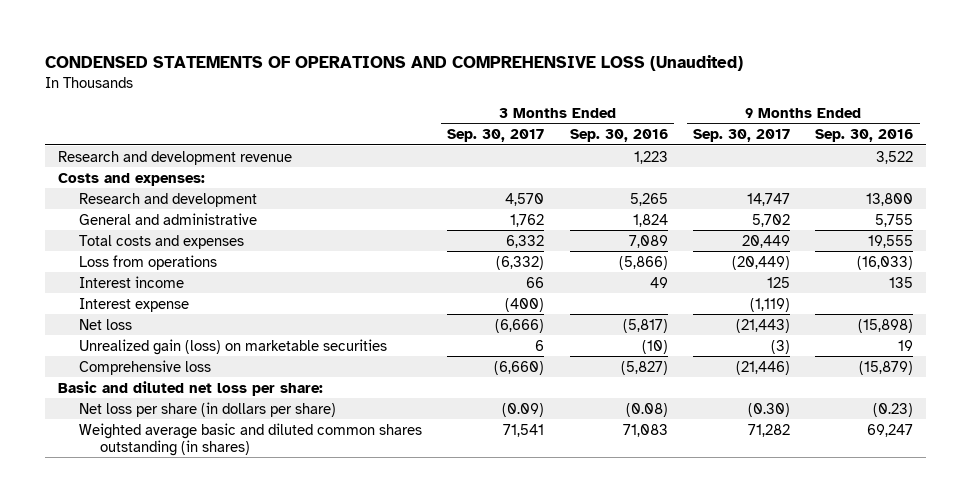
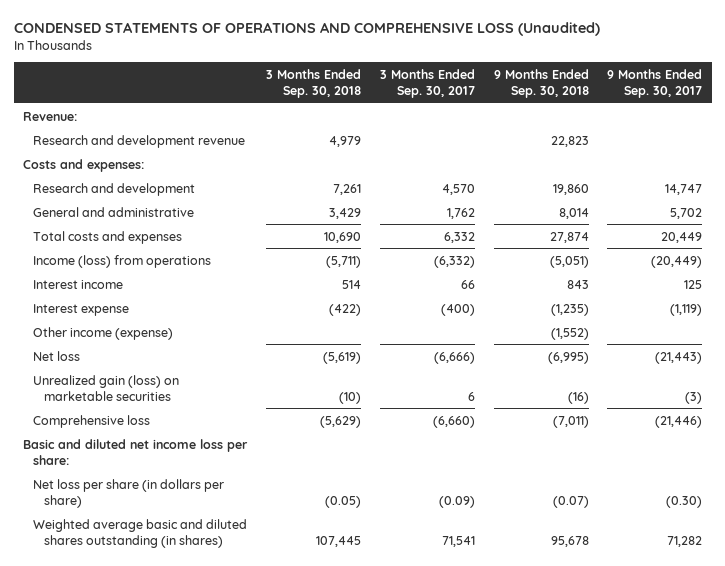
[569,129,668,143] Sep. 30, 2016 -> none
[815,129,914,143] Sep. 30, 2016 -> none
none -> [266,68,362,98] 3 Months Ended Sep. 30, 2018
none -> [493,68,589,98] 9 Months Ended Sep. 30, 2018
none -> [23,111,78,121] Revenue:
[79,254,218,270] Loss from operations -> [33,254,212,268] Income (loss) from operations
none -> [33,326,174,340] Other income (expense)
[57,380,323,396] Basic and diluted net loss per share: -> [23,438,249,465] Basic and diluted net income loss per share:
[79,422,423,456] Weighted average basic and diluted common shares outstanding (in shares) -> [33,518,248,548] Weighted average basic and diluted shares outstanding (in shares)

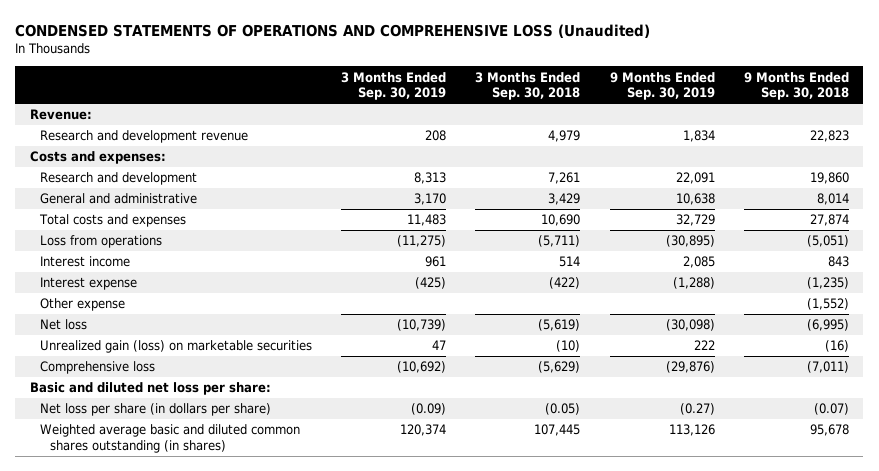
[379,68,475,98] 3 Months Ended Sep. 30, 2017 -> none
[607,68,703,98] 9 Months Ended Sep. 30, 2017 -> none
none -> [341,71,447,101] 3 Months Ended Sep. 30, 2019
none -> [609,71,715,101] 9 Months Ended Sep. 30, 2019
[33,254,212,268] Income (loss) from operations -> [39,235,162,249] Loss from operations
[33,326,174,340] Other income (expense) -> [39,298,125,312] Other expense
[23,438,249,465] Basic and diluted net income loss per share: -> [29,382,271,396] Basic and diluted net loss per share:
[33,518,248,548] Weighted average basic and diluted shares outstanding (in shares) -> [39,424,300,453] Weighted average basic and diluted common shares outstanding (in shares)

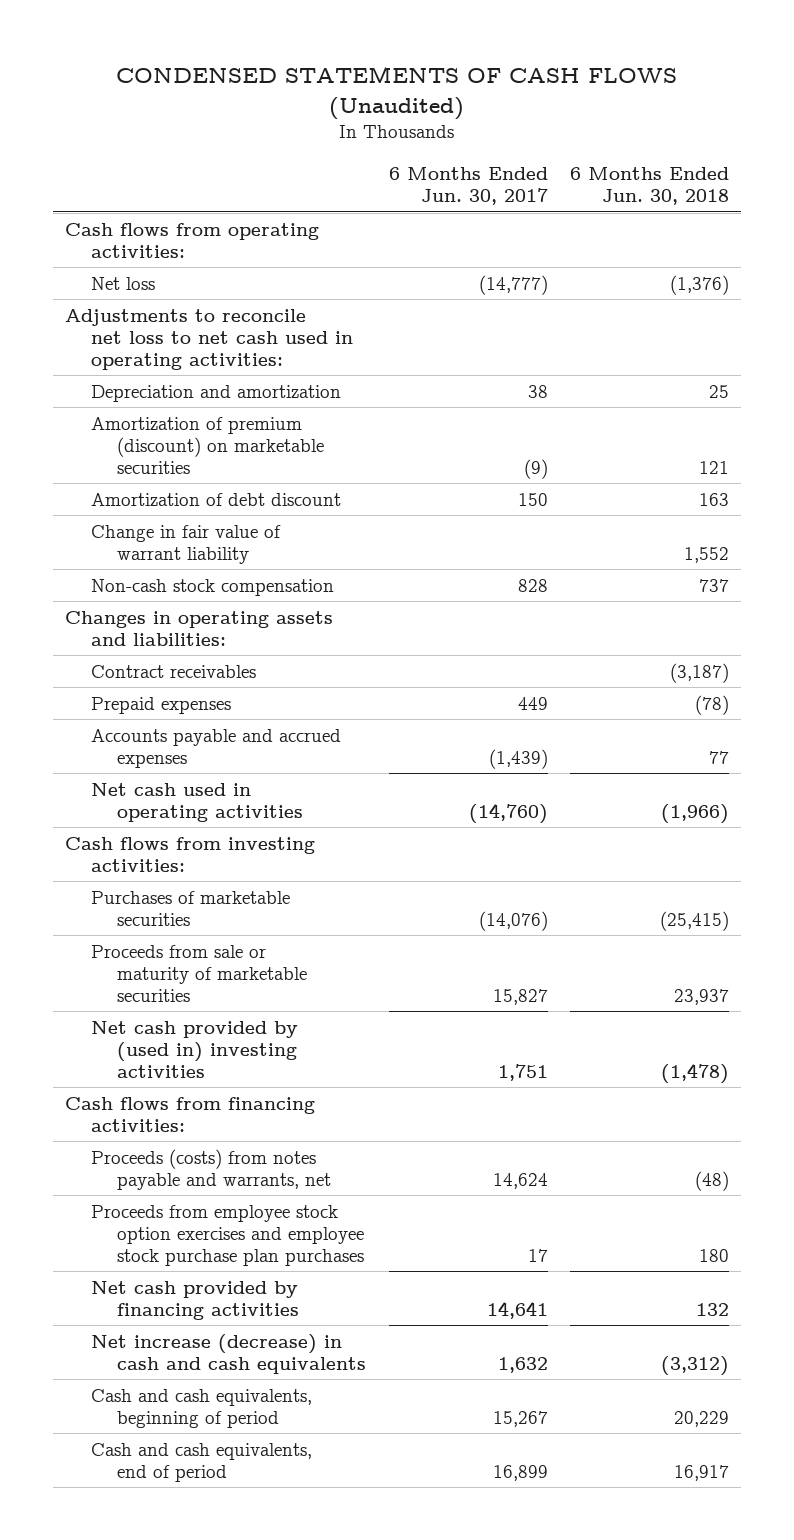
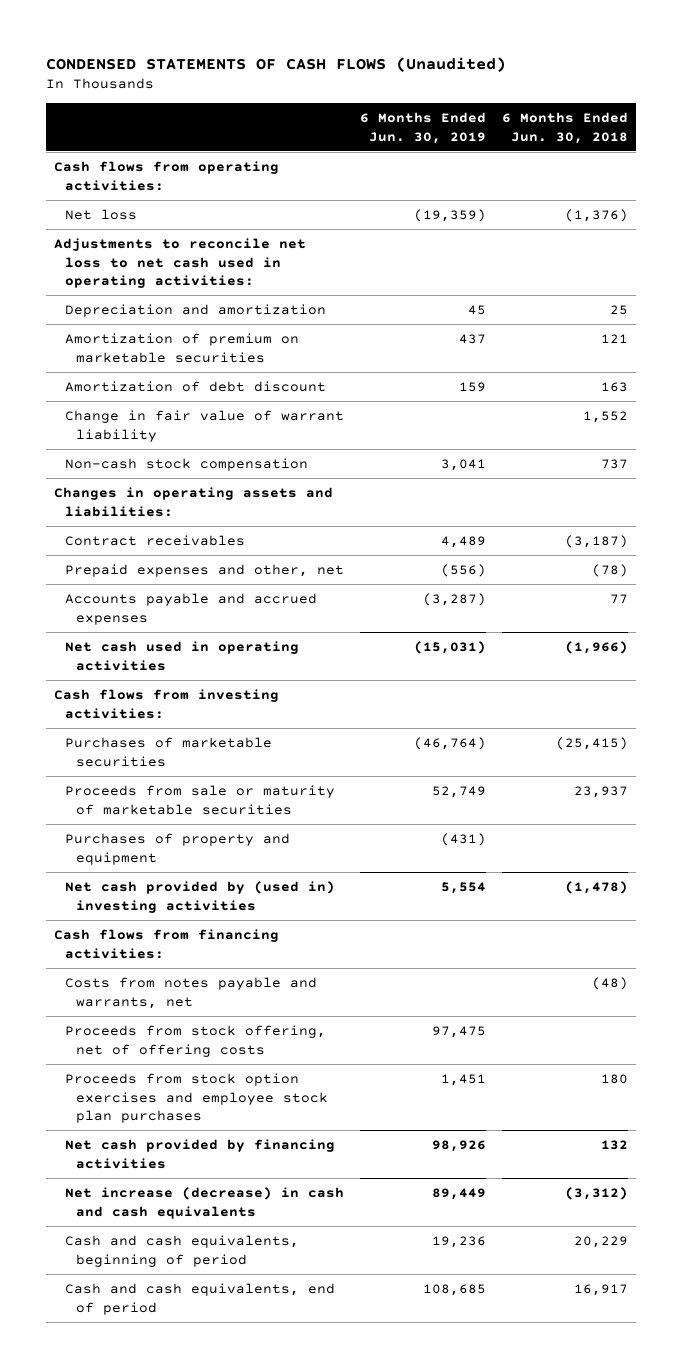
[388,167,548,206] 6 Months Ended Jun. 30, 2017 -> none
none -> [360,111,487,144] 6 Months Ended Jun. 30, 2019
[91,416,325,474] Amortization of premium (discount) on marketable securities -> [64,332,299,363] Amortization of premium on marketable securities
[91,696,232,714] Prepaid expenses -> [64,563,344,577] Prepaid expenses and other, net
none -> [64,832,290,865] Purchases of property and equipment
[91,1148,332,1190] Proceeds (costs) from notes payable and warrants, net -> [64,976,317,1009] Costs from notes payable and warrants, net
none -> [64,1024,326,1057] Proceeds from stock offering, net of offering costs
[91,1204,365,1266] Proceeds from employee stock option exercises and employee stock purchase plan purchases -> [64,1072,328,1124] Proceeds from stock option exercises and employee stock plan purchases

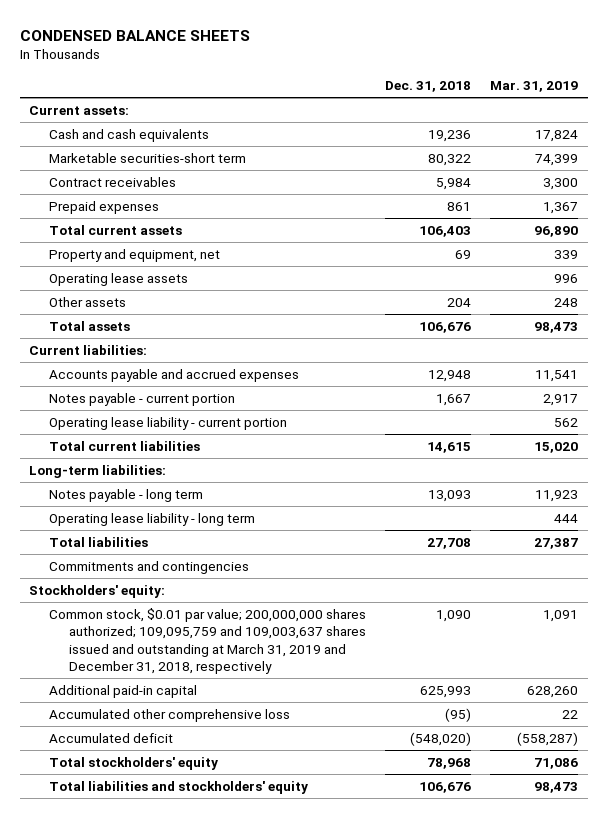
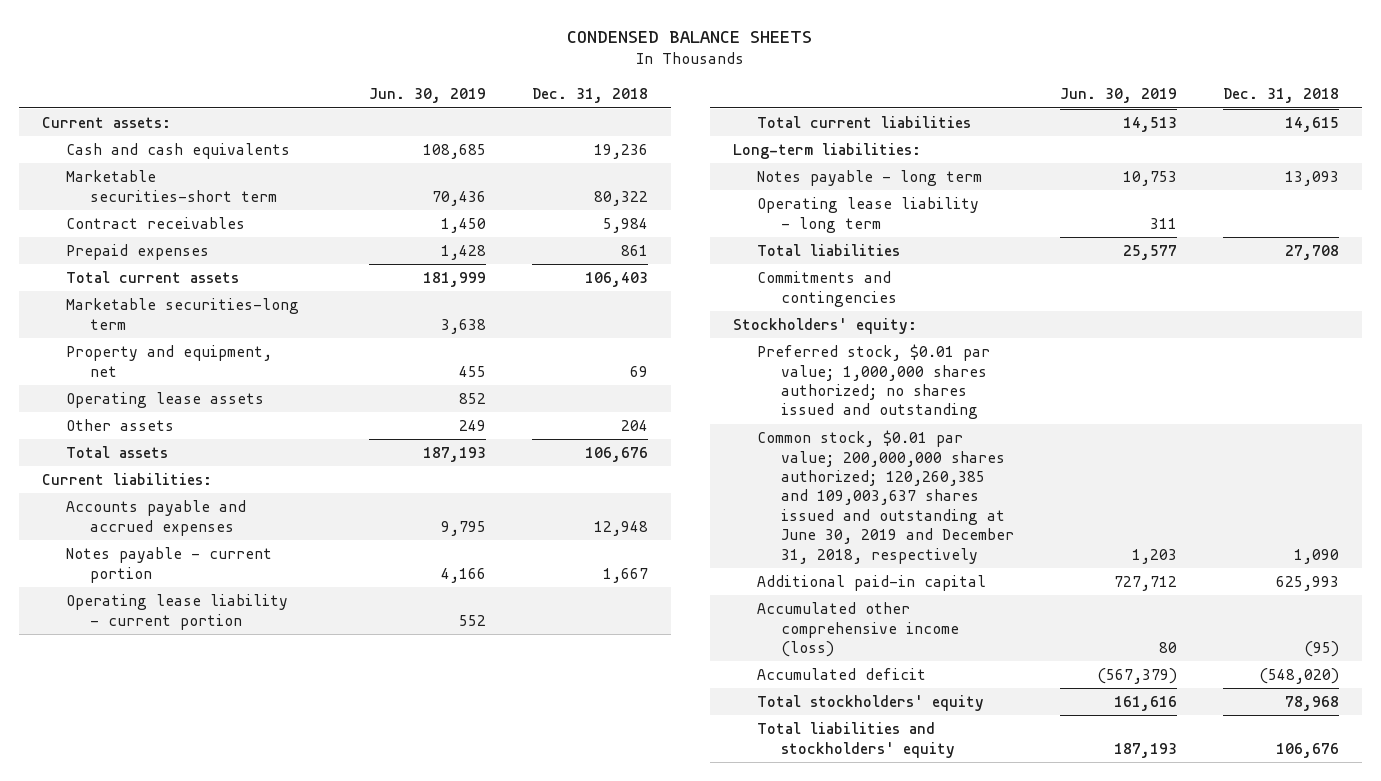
[490,80,579,92] Mar. 31, 2019 -> none
none -> [368,88,486,104] Jun. 30, 2019
none -> [65,298,299,330] Marketable securities-long term
none -> [757,344,991,420] Preferred stock, $0.01 par value; 1,000,000 shares authorized; no shares issued and outstanding
[49,608,367,675] Common stock, $0.01 par value; 200,000,000 shares authorized; 109,095,759 and 109,003,637 shares issued and outstanding at March 31, 2019 and December 31, 2018, respectively -> [757,430,1015,564] Common stock, $0.01 par value; 200,000,000 shares authorized; 120,260,385 and 109,003,637 shares issued and outstanding at June 30, 2019 and December 31, 2018, respectively
[49,709,291,723] Accumulated other comprehensive loss -> [757,602,960,658] Accumulated other comprehensive income (loss)

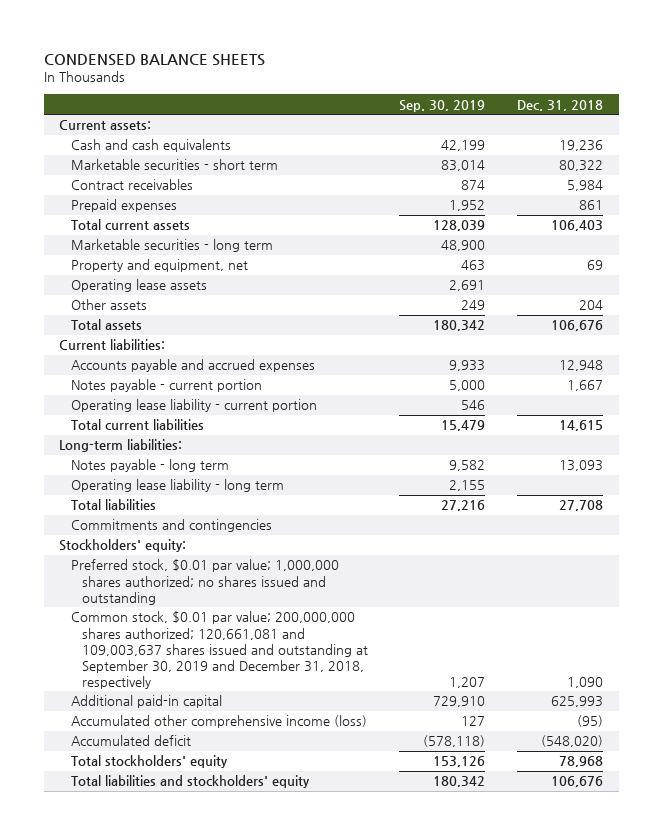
[368,88,486,104] Jun. 30, 2019 -> none
none -> [399,99,486,112] Sep. 30, 2019
[65,170,277,202] Marketable securities-short term -> [70,159,278,171] Marketable securities - short term
[65,298,299,330] Marketable securities-long term -> [70,239,273,253] Marketable securities - long term
[757,430,1015,564] Common stock, $0.01 par value; 200,000,000 shares authorized; 120,260,385 and 109,003,637 shares issued and outstanding at June 30, 2019 and December 31, 2018, respectively -> [70,611,368,690] Common stock, $0.01 par value; 200,000,000 shares authorized; 120,661,081 and 109,003,637 shares issued and outstanding at September 30, 2019 and December 31, 2018, respectively

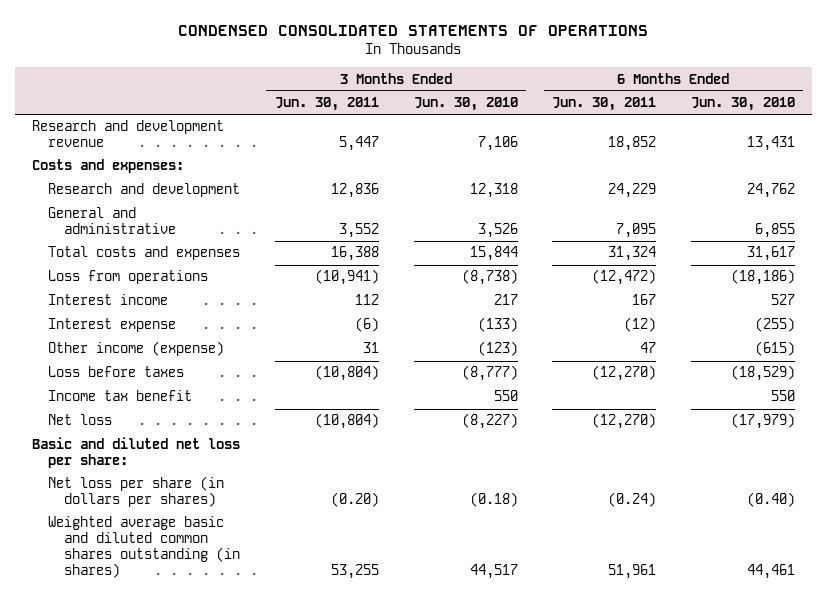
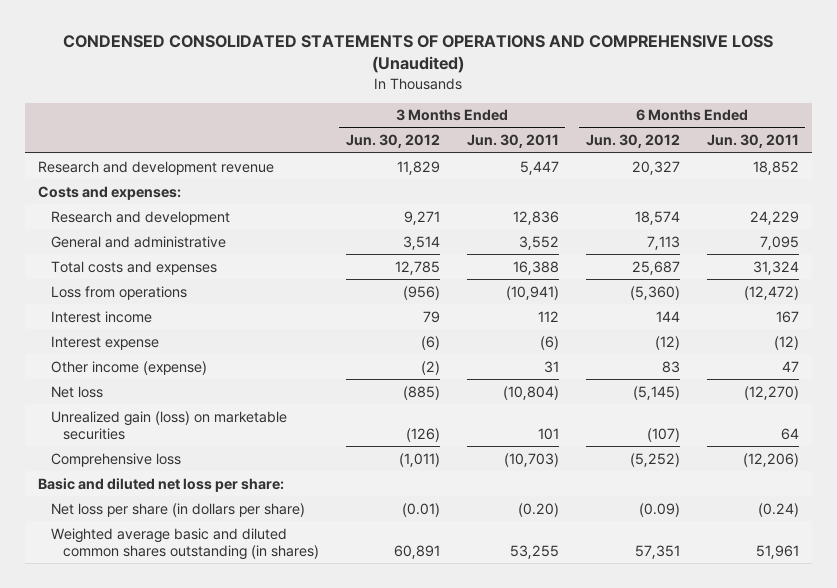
[178,24,649,36] CONDENSED CONSOLIDATED STATEMENTS OF OPERATIONS -> [63,35,774,74] CONDENSED CONSOLIDATED STATEMENTS OF OPERATIONS AND COMPREHENSIVE LOSS (Unaudited)
[413,97,518,112] Jun. 30, 2010 -> none
[690,97,795,112] Jun. 30, 2010 -> none
none -> [345,134,440,149] Jun. 30, 2012
none -> [585,134,680,149] Jun. 30, 2012
[48,366,185,378] Loss before taxes -> none
[48,390,193,402] Income tax benefit -> none
none -> [50,410,287,440] Unrealized gain (loss) on marketable securities
none -> [50,452,181,467] Comprehensive loss
[48,476,225,508] Net loss per share (in dollars per shares) -> [50,502,305,517] Net loss per share (in dollars per share)

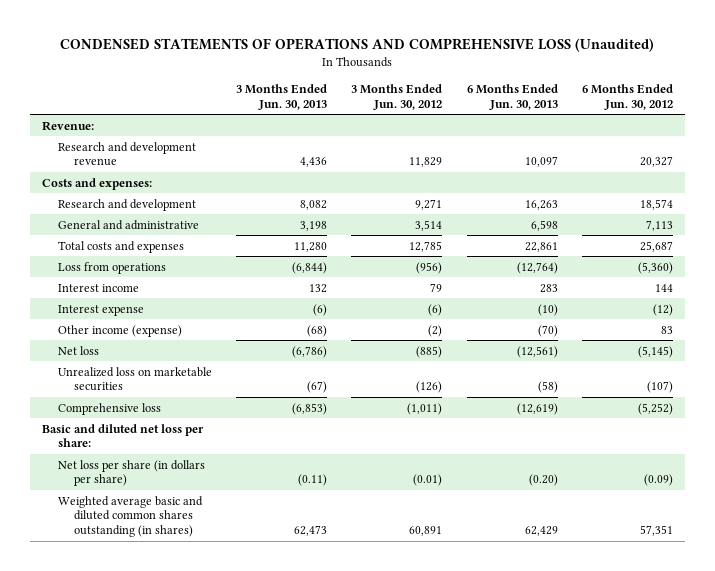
[63,35,774,74] CONDENSED CONSOLIDATED STATEMENTS OF OPERATIONS AND COMPREHENSIVE LOSS (Unaudited) -> [60,38,655,53] CONDENSED STATEMENTS OF OPERATIONS AND COMPREHENSIVE LOSS (Unaudited)
[466,134,559,149] Jun. 30, 2011 -> none
[706,134,799,149] Jun. 30, 2011 -> none
none -> [236,83,328,110] 3 Months Ended Jun. 30, 2013
none -> [466,83,558,110] 6 Months Ended Jun. 30, 2013
none -> [41,120,94,131] Revenue:
[50,410,287,440] Unrealized gain (loss) on marketable securities -> [57,366,212,392] Unrealized loss on marketable securities

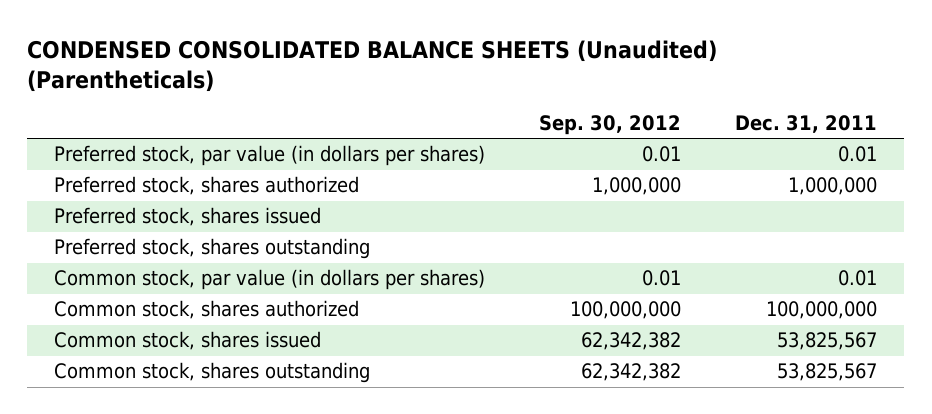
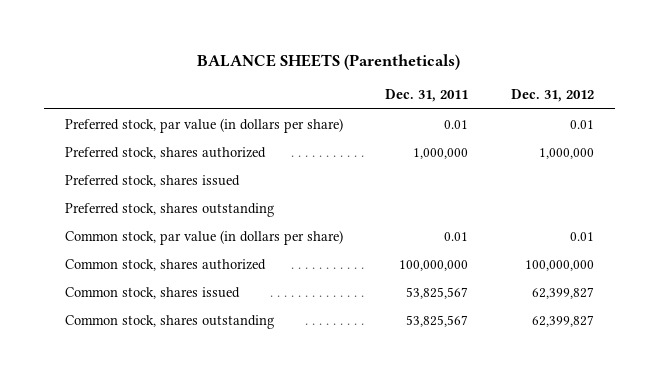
[27,39,718,92] CONDENSED CONSOLIDATED BALANCE SHEETS (Unaudited) (Parentheticals) -> [197,54,461,71] BALANCE SHEETS (Parentheticals)
[539,115,682,136] Sep. 30, 2012 -> none
none -> [510,89,594,103] Dec. 31, 2012
[54,145,486,167] Preferred stock, par value (in dollars per shares) -> [64,117,343,133] Preferred stock, par value (in dollars per share)
[54,269,486,291] Common stock, par value (in dollars per shares) -> [64,229,343,245] Common stock, par value (in dollars per share)

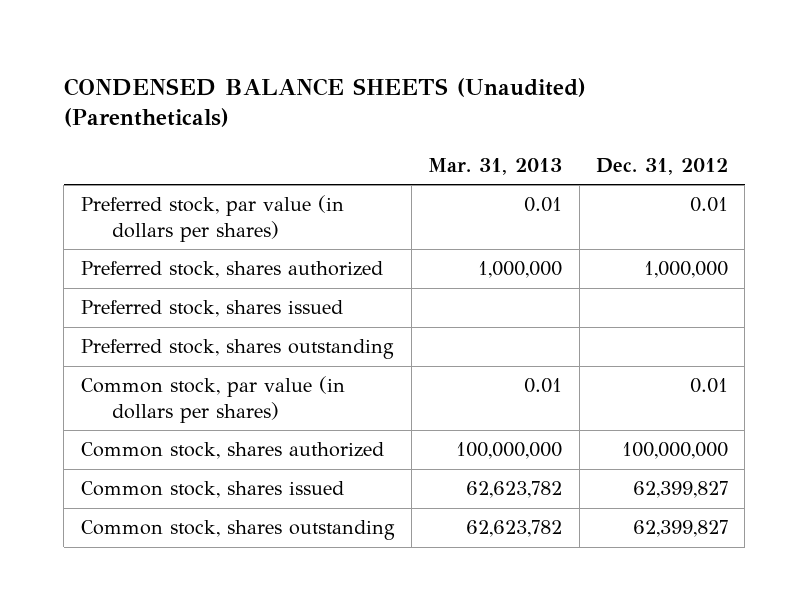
[197,54,461,71] BALANCE SHEETS (Parentheticals) -> [63,77,586,128] CONDENSED BALANCE SHEETS (Unaudited) (Parentheticals)
[385,89,469,103] Dec. 31, 2011 -> none
none -> [428,157,563,175] Mar. 31, 2013
[64,117,343,133] Preferred stock, par value (in dollars per share) -> [80,195,344,242] Preferred stock, par value (in dollars per shares)
[64,229,343,245] Common stock, par value (in dollars per share) -> [80,376,345,423] Common stock, par value (in dollars per shares)

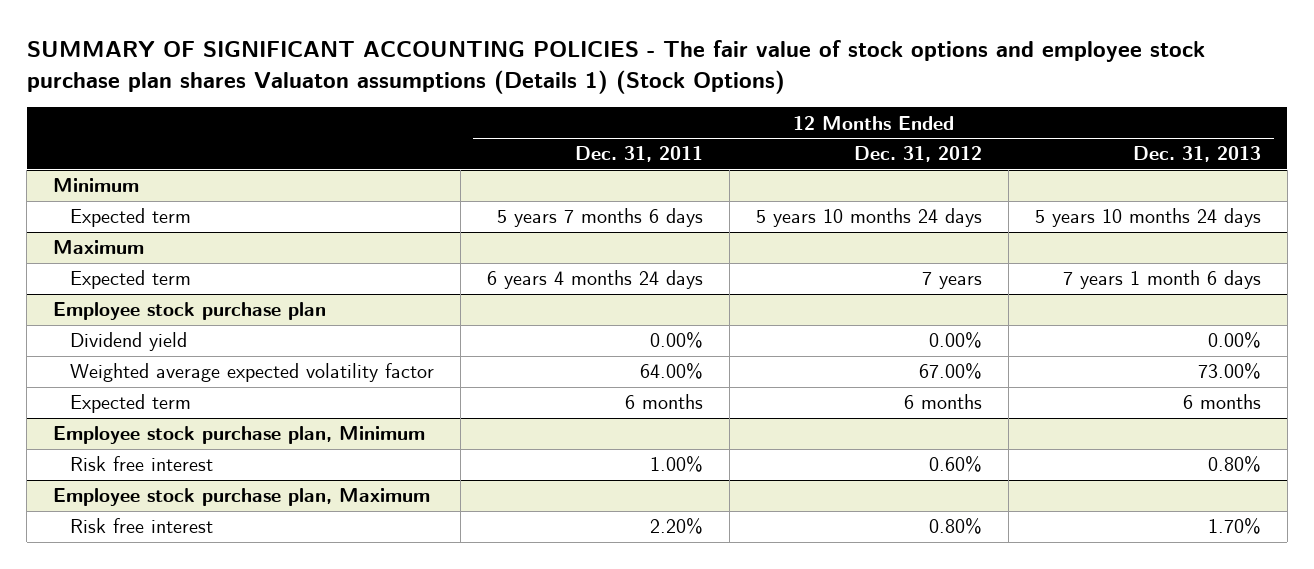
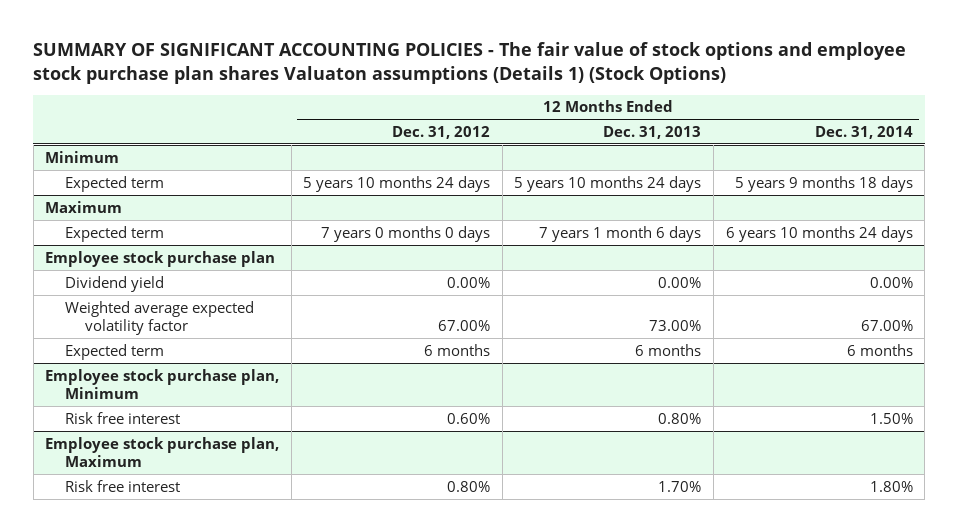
[574,146,703,163] Dec. 31, 2011 -> none
none -> [814,125,913,139] Dec. 31, 2014
[921,272,982,290] 7 years -> [321,225,491,242] 7 years 0 months 0 days

